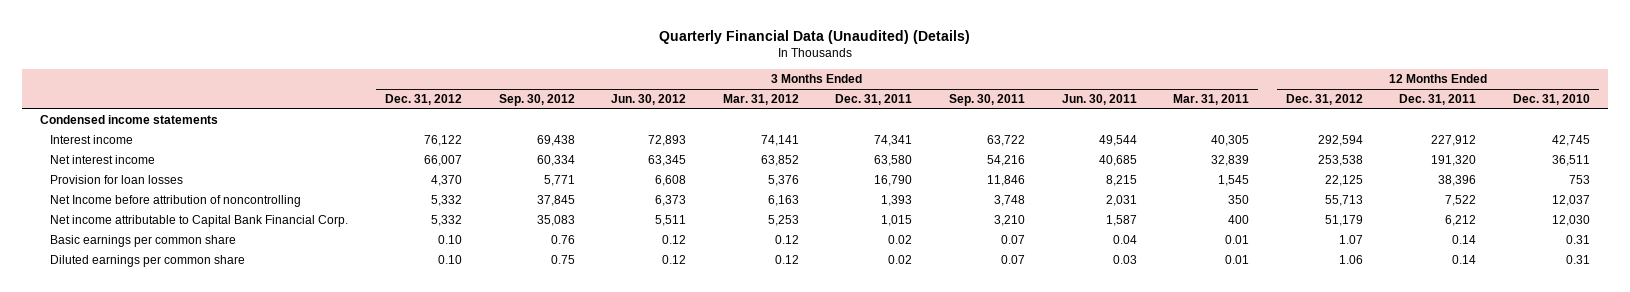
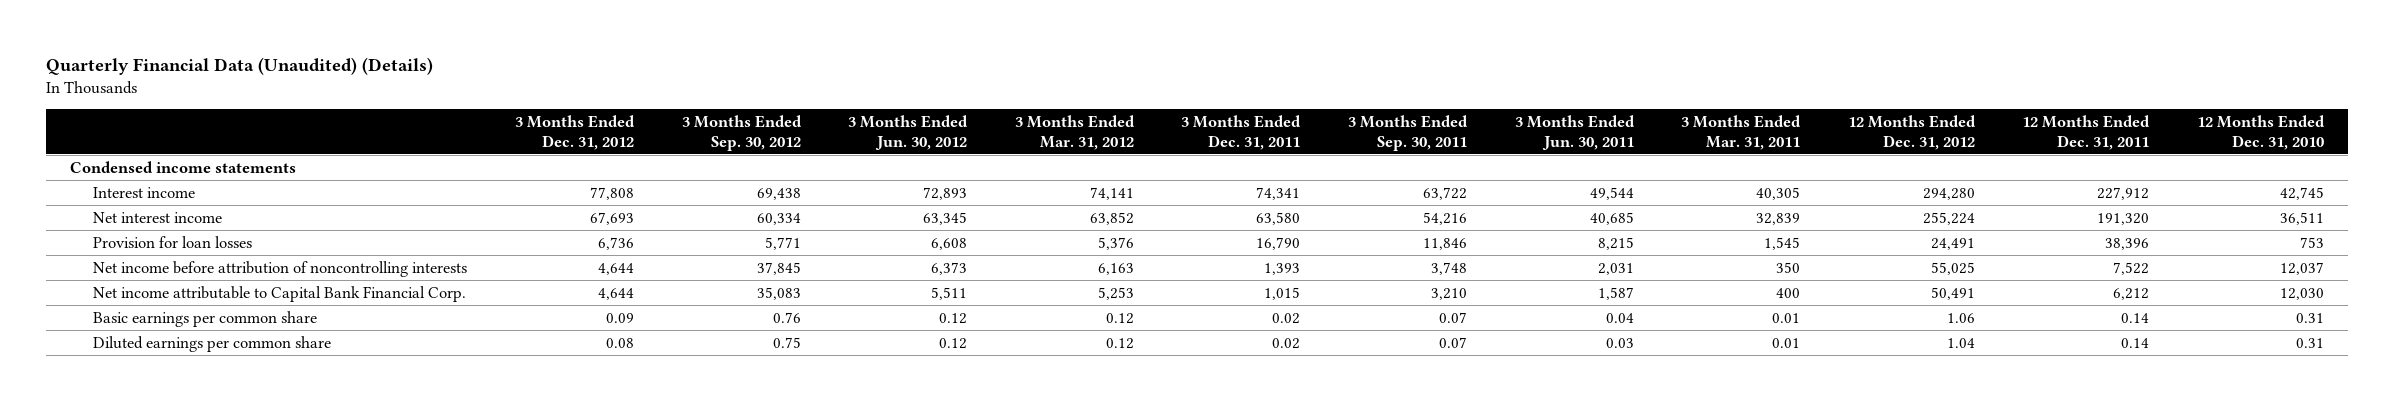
[423,135,462,147] 76,122 -> [590,186,635,200] 77,808
[1317,135,1363,147] 292,594 -> [1922,187,1975,200] 294,280
[423,155,462,167] 66,007 -> [590,211,635,225] 67,693
[1317,155,1363,167] 253,538 -> [1922,211,1975,225] 255,224
[430,175,462,187] 4,370 -> [598,236,635,250] 6,736
[1324,175,1363,187] 22,125 -> [1930,237,1975,250] 24,491
[50,195,302,208] Net Income before attribution of noncontrolling -> [93,260,468,277] Net income before attribution of noncontrolling interests
[430,195,462,207] 5,332 -> [598,262,635,275] 4,644
[1324,195,1363,207] 55,713 -> [1930,261,1975,275] 55,025
[430,215,462,227] 5,332 -> [598,287,635,300] 4,644
[1324,215,1363,227] 51,179 -> [1930,286,1975,300] 50,491
[437,235,462,245] 0.10 -> [606,312,635,323] 0.09
[1338,235,1363,245] 1.07 -> [1946,312,1975,323] 1.06
[437,255,462,265] 0.10 -> [606,337,635,348] 0.08
[1338,255,1363,265] 1.06 -> [1946,337,1975,348] 1.04

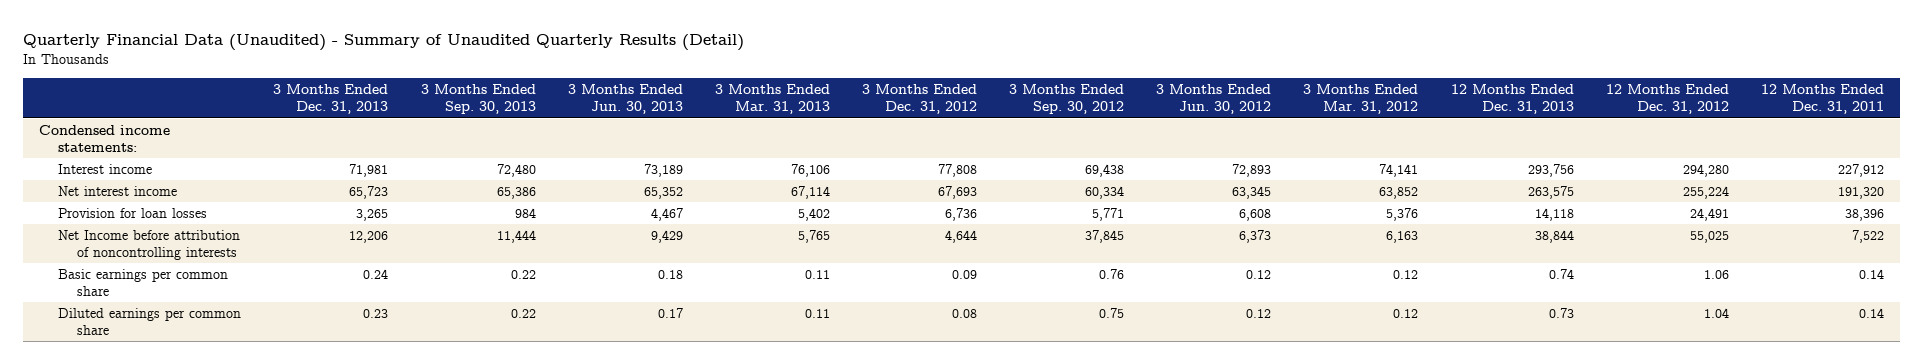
[45,57,433,76] Quarterly Financial Data (Unaudited) (Details) -> [23,34,745,52] Quarterly Financial Data (Unaudited) - Summary of Unaudited Quarterly Results (Detail)
[1181,114,1302,150] 3 Months Ended Dec. 31, 2011 -> none
[1348,114,1469,151] 3 Months Ended Sep. 30, 2011 -> none
[1514,114,1635,150] 3 Months Ended Jun. 30, 2011 -> none
[1681,114,1802,150] 3 Months Ended Mar. 31, 2011 -> none
[2197,114,2326,150] 12 Months Ended Dec. 31, 2010 -> none
none -> [273,84,389,115] 3 Months Ended Dec. 31, 2013
none -> [420,84,536,115] 3 Months Ended Sep. 30, 2013
none -> [567,84,683,115] 3 Months Ended Jun. 30, 2013
none -> [714,84,830,115] 3 Months Ended Mar. 31, 2013
none -> [1450,84,1574,115] 12 Months Ended Dec. 31, 2013
[69,160,296,173] Condensed income statements -> [39,124,171,153] Condensed income statements:
[93,285,467,302] Net income attributable to Capital Bank Financial Corp. -> none
[93,260,468,277] Net income before attribution of noncontrolling interests -> [58,229,241,261] Net Income before attribution of noncontrolling interests

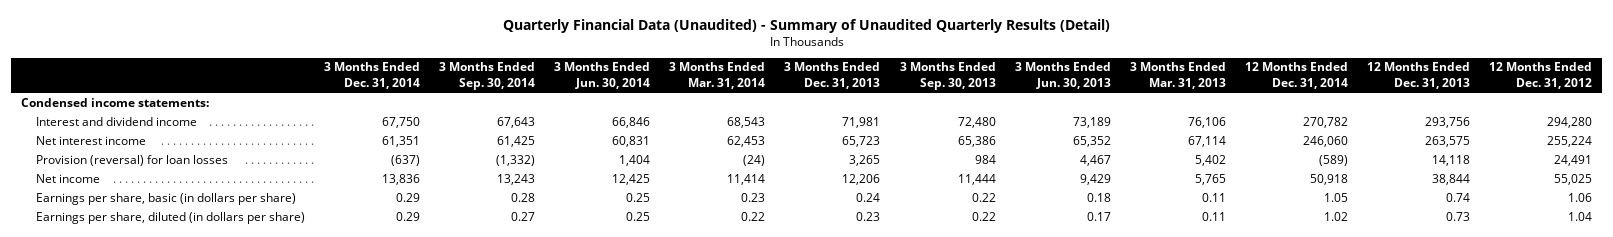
[862,84,978,115] 3 Months Ended Dec. 31, 2012 -> none
[1009,84,1125,115] 3 Months Ended Sep. 30, 2012 -> none
[1156,84,1272,115] 3 Months Ended Jun. 30, 2012 -> none
[1303,84,1419,115] 3 Months Ended Mar. 31, 2012 -> none
[1760,84,1884,115] 12 Months Ended Dec. 31, 2011 -> none
none -> [323,62,420,90] 3 Months Ended Dec. 31, 2014
none -> [439,62,536,91] 3 Months Ended Sep. 30, 2014
none -> [554,62,651,90] 3 Months Ended Jun. 30, 2014
none -> [669,62,766,90] 3 Months Ended Mar. 31, 2014
none -> [1245,62,1349,90] 12 Months Ended Dec. 31, 2014
[58,163,153,174] Interest income -> [35,116,197,126] Interest and dividend income
[58,207,208,218] Provision for loan losses -> [35,154,228,166] Provision (reversal) for loan losses
[58,229,241,261] Net Income before attribution of noncontrolling interests -> [35,173,100,183] Net income
[58,268,229,297] Basic earnings per common share -> [35,192,296,205] Earnings per share, basic (in dollars per share)
[58,307,242,336] Diluted earnings per common share -> [35,211,305,224] Earnings per share, diluted (in dollars per share)

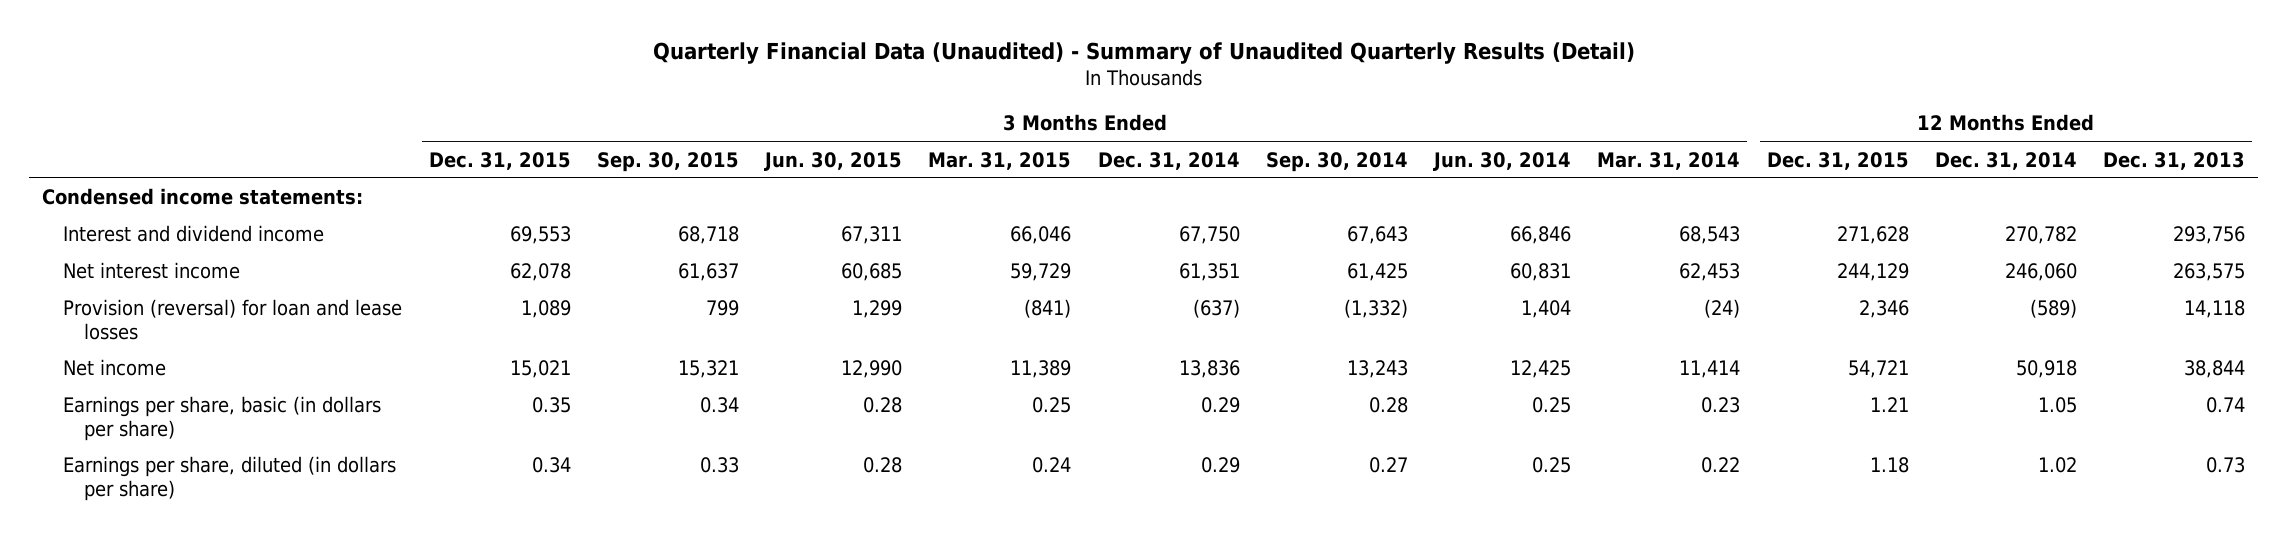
[784,62,881,90] 3 Months Ended Dec. 31, 2013 -> none
[899,62,996,91] 3 Months Ended Sep. 30, 2013 -> none
[1014,62,1111,90] 3 Months Ended Jun. 30, 2013 -> none
[1129,62,1226,90] 3 Months Ended Mar. 31, 2013 -> none
[1489,62,1593,90] 12 Months Ended Dec. 31, 2012 -> none
none -> [428,151,571,170] Dec. 31, 2015
none -> [596,151,739,172] Sep. 30, 2015
none -> [764,151,903,171] Jun. 30, 2015
none -> [928,151,1072,170] Mar. 31, 2015
none -> [1766,151,1909,170] Dec. 31, 2015
[35,154,228,166] Provision (reversal) for loan losses -> [63,299,403,340] Provision (reversal) for loan and lease losses

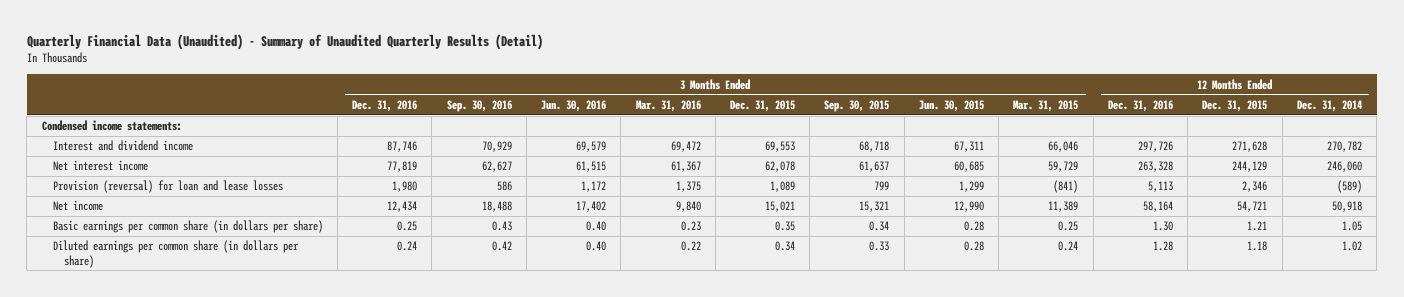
[1097,151,1240,170] Dec. 31, 2014 -> none
[1265,151,1408,172] Sep. 30, 2014 -> none
[1433,151,1572,171] Jun. 30, 2014 -> none
[1597,151,1741,170] Mar. 31, 2014 -> none
[2103,151,2246,170] Dec. 31, 2013 -> none
none -> [352,99,418,112] Dec. 31, 2016
none -> [446,99,512,112] Sep. 30, 2016
none -> [541,99,607,112] Jun. 30, 2016
none -> [635,99,701,112] Mar. 31, 2016
none -> [1107,99,1173,112] Dec. 31, 2016
[63,396,382,441] Earnings per share, basic (in dollars per share) -> [52,220,323,234] Basic earnings per common share (in dollars per share)
[63,456,397,501] Earnings per share, diluted (in dollars per share) -> [52,240,299,268] Diluted earnings per common share (in dollars per share)

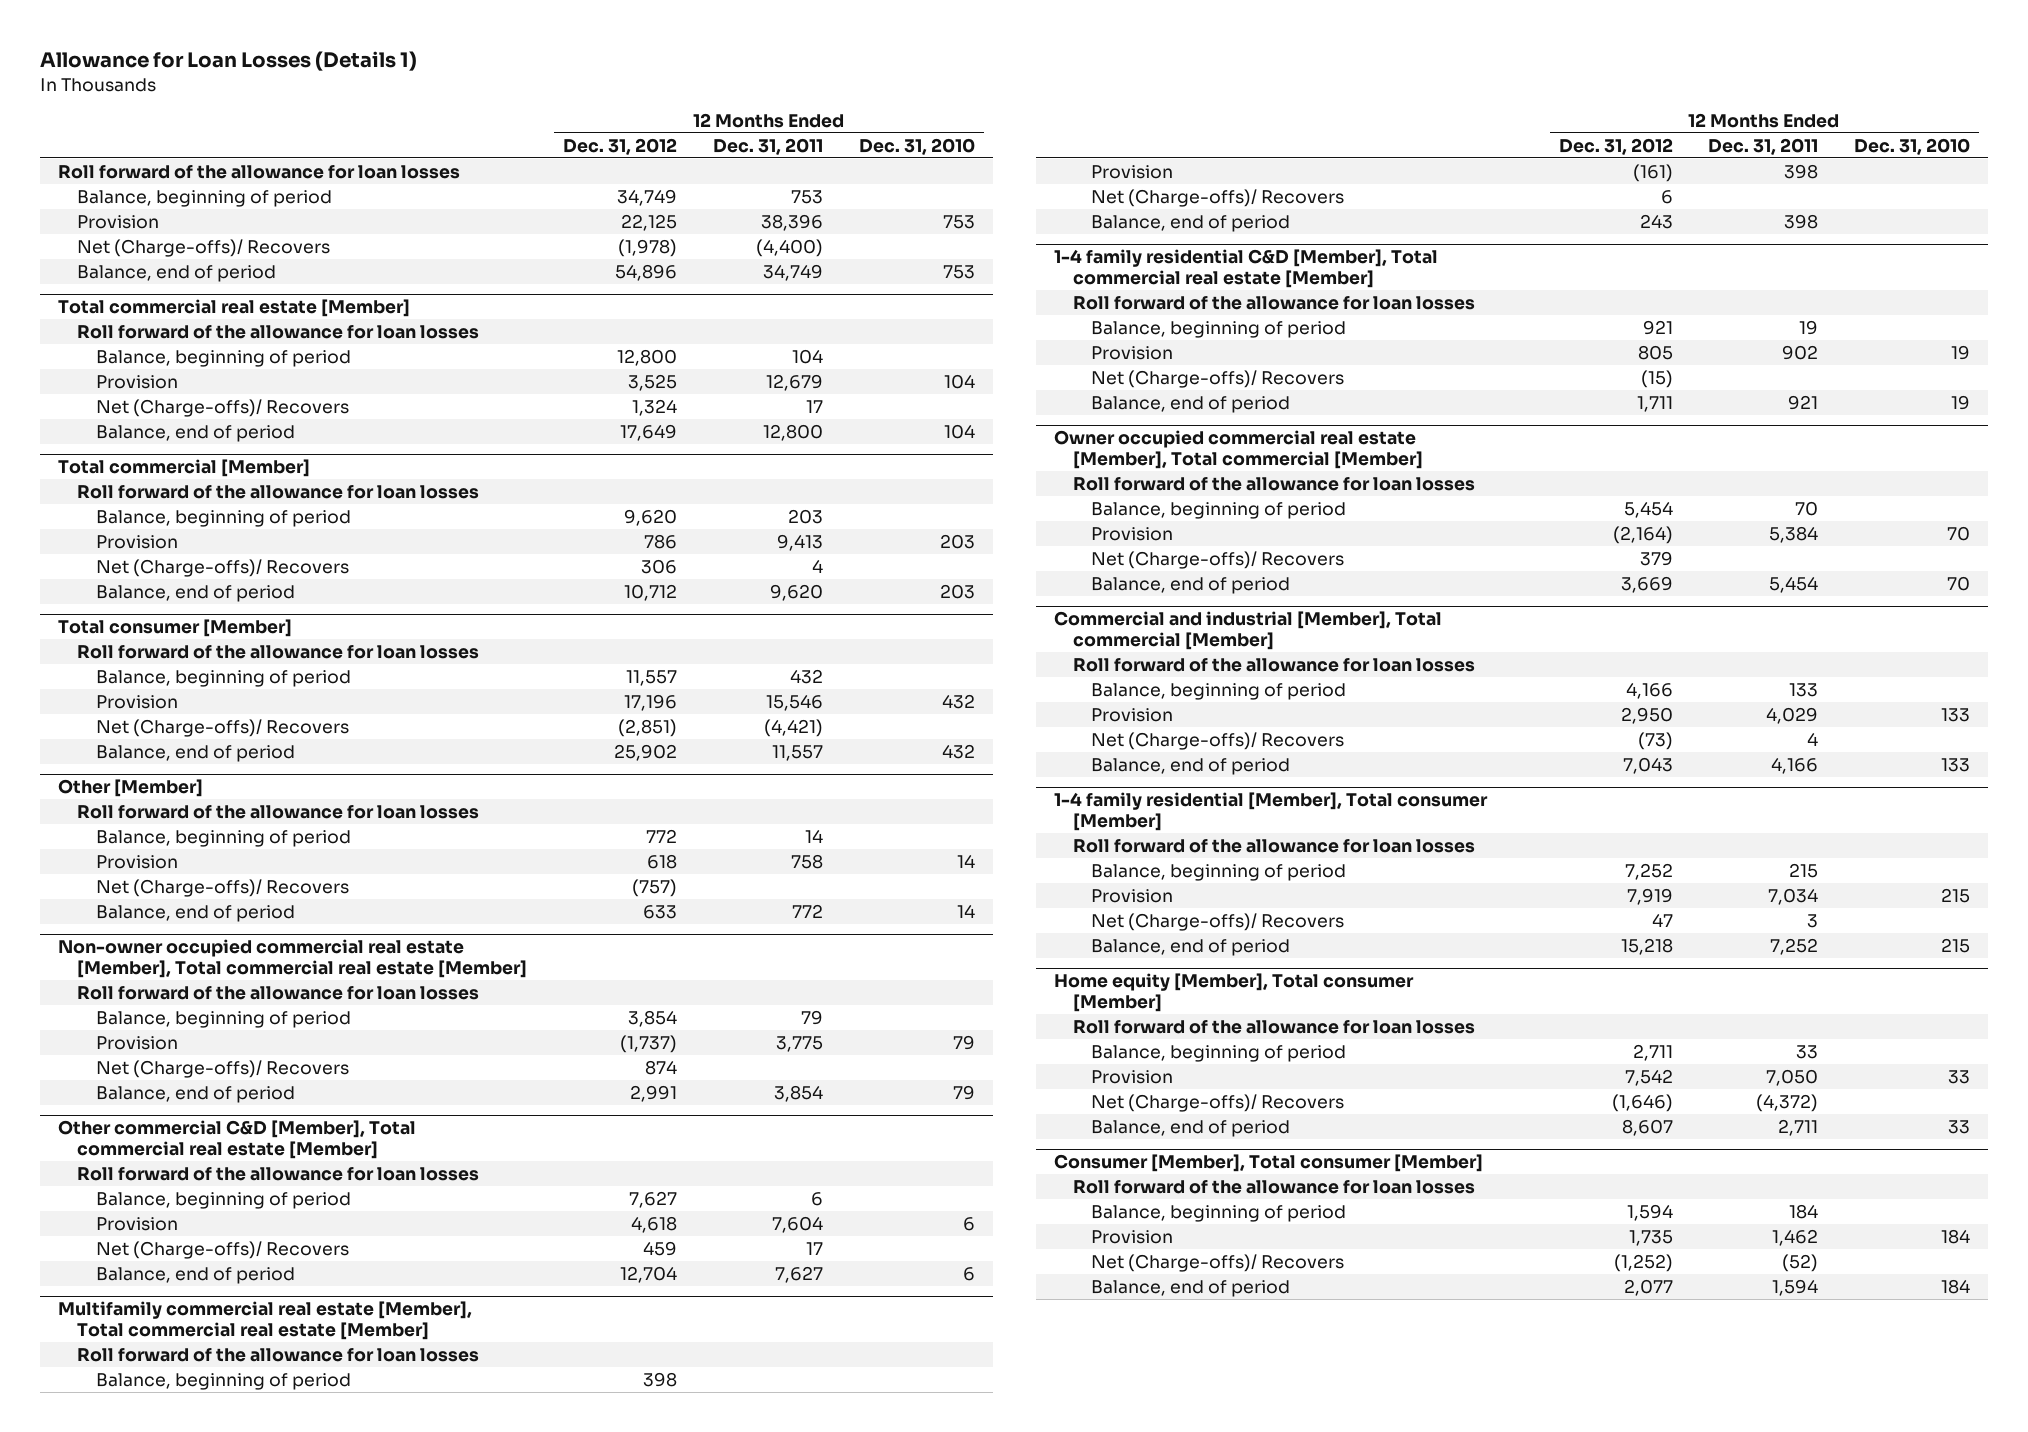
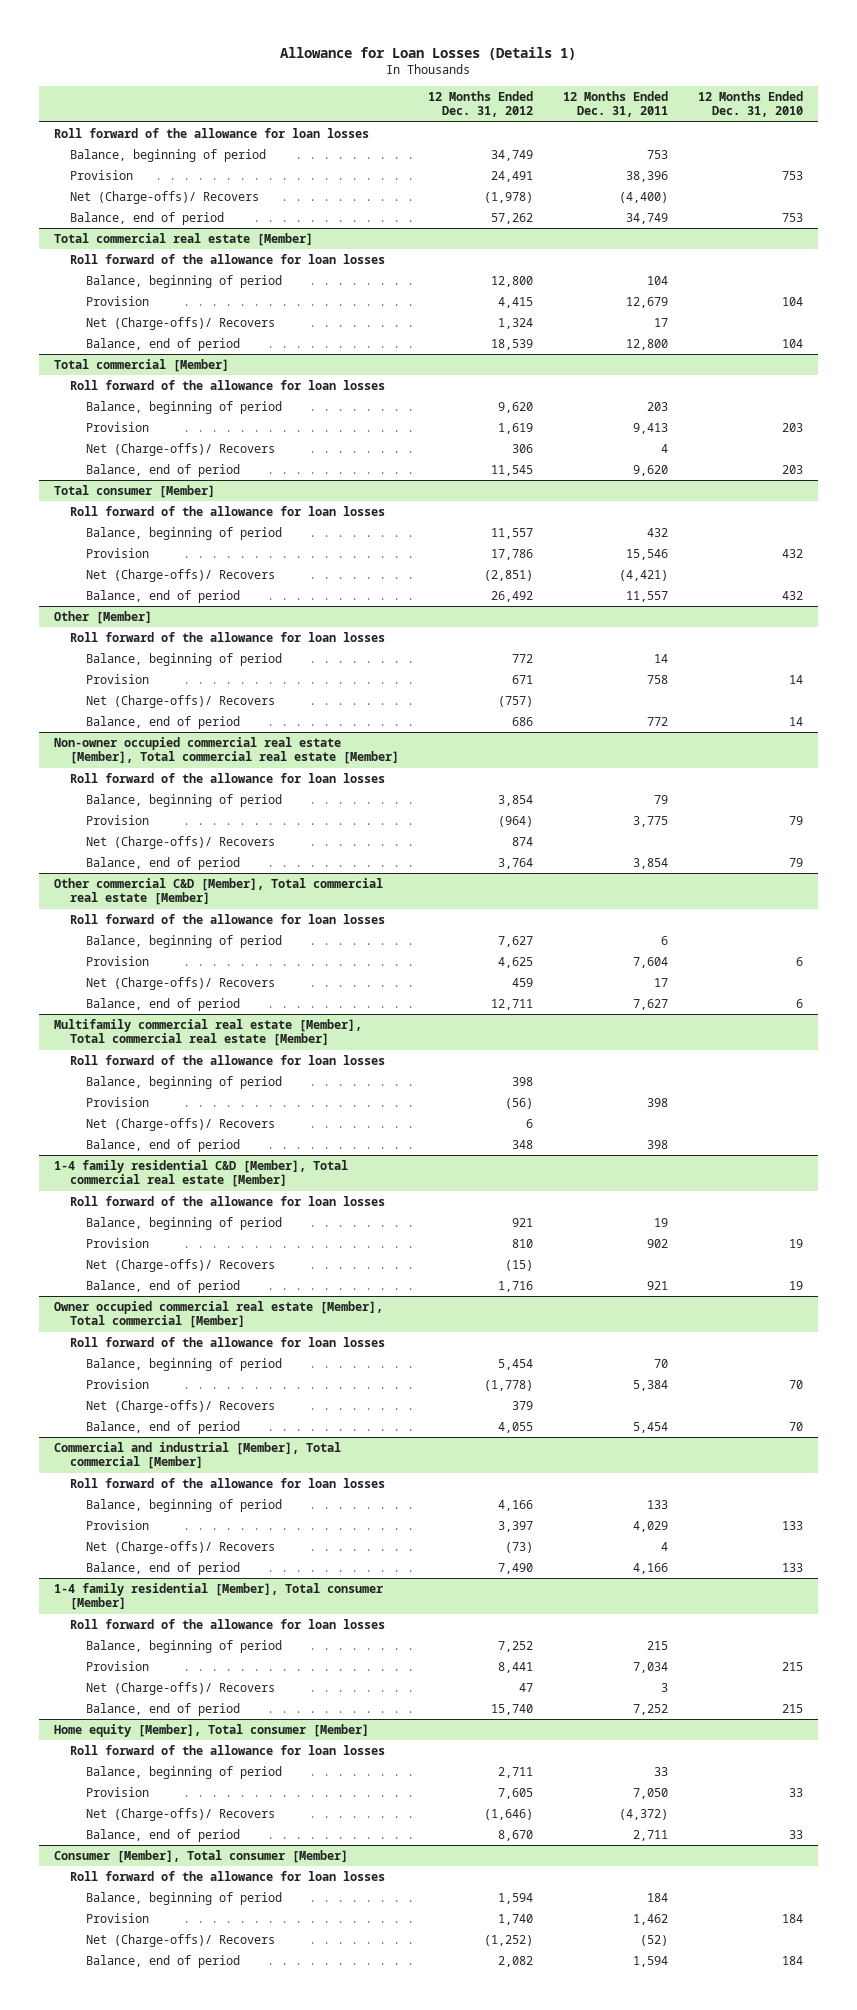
[620,213,677,231] 22,125 -> [491,171,534,183] 24,491
[614,263,677,281] 54,896 -> [491,213,534,225] 57,262
[627,373,677,391] 3,525 -> [498,297,534,309] 4,415
[619,423,677,441] 17,649 -> [491,339,534,351] 18,539
[643,533,677,549] 786 -> [498,423,534,435] 1,619
[623,583,677,601] 10,712 -> [491,465,534,477] 11,545
[623,693,677,711] 17,196 -> [491,549,534,561] 17,786
[613,743,677,761] 25,902 -> [491,591,534,603] 26,492
[646,853,677,869] 618 -> [512,675,534,685] 671
[642,904,677,919] 633 -> [512,717,534,727] 686
[619,1034,677,1053] (1,737) -> [498,816,534,828] (964)
[629,1084,677,1102] 2,991 -> [498,858,534,870] 3,764
[630,1215,677,1233] 4,618 -> [498,957,534,969] 4,625
[619,1265,677,1283] 12,704 -> [491,999,534,1011] 12,711
[1632,163,1673,182] (161) -> [505,1098,534,1110] (56)
[1639,213,1673,229] 243 -> [512,1140,534,1150] 348
[1637,344,1673,360] 805 -> [512,1239,534,1249] 810
[1636,395,1673,412] 1,711 -> [498,1281,534,1293] 1,716
[1612,525,1673,544] (2,164) -> [484,1380,534,1392] (1,778)
[1620,575,1673,593] 3,669 -> [498,1422,534,1434] 4,055
[1620,706,1673,724] 2,950 -> [498,1521,534,1533] 3,397
[1622,756,1673,774] 7,043 -> [498,1563,534,1575] 7,490
[1626,887,1673,905] 7,919 -> [498,1662,534,1674] 8,441
[1620,937,1673,955] 15,218 -> [491,1704,534,1716] 15,740
[1624,1068,1673,1086] 7,542 -> [498,1788,534,1800] 7,605
[1621,1118,1673,1136] 8,607 -> [498,1830,534,1842] 8,670
[1628,1229,1673,1246] 1,735 -> [498,1914,534,1926] 1,740
[1623,1278,1673,1296] 2,077 -> [498,1956,534,1968] 2,082

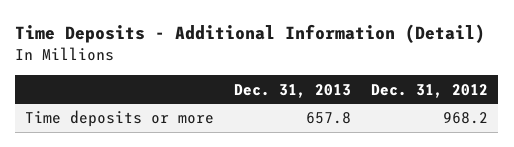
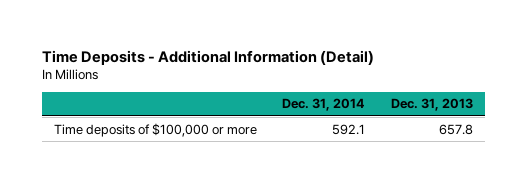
[371,83,489,98] Dec. 31, 2012 -> none
none -> [282,98,366,112] Dec. 31, 2014
[25,110,215,128] Time deposits or more -> [54,122,258,137] Time deposits of $100,000 or more

